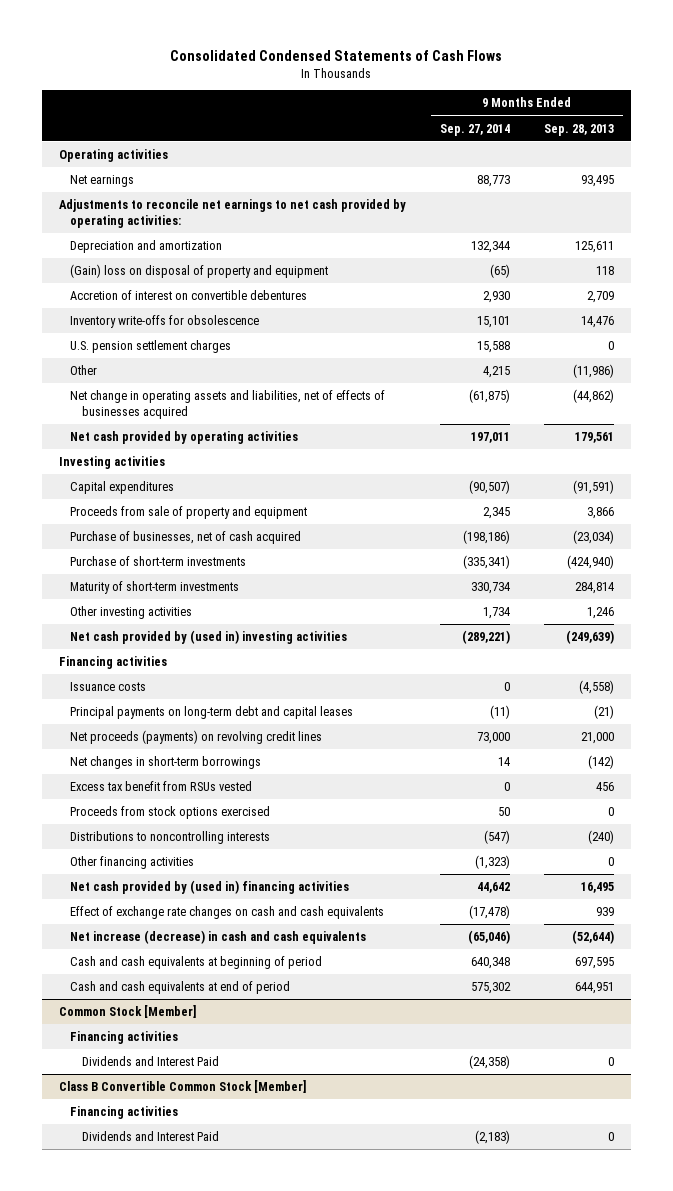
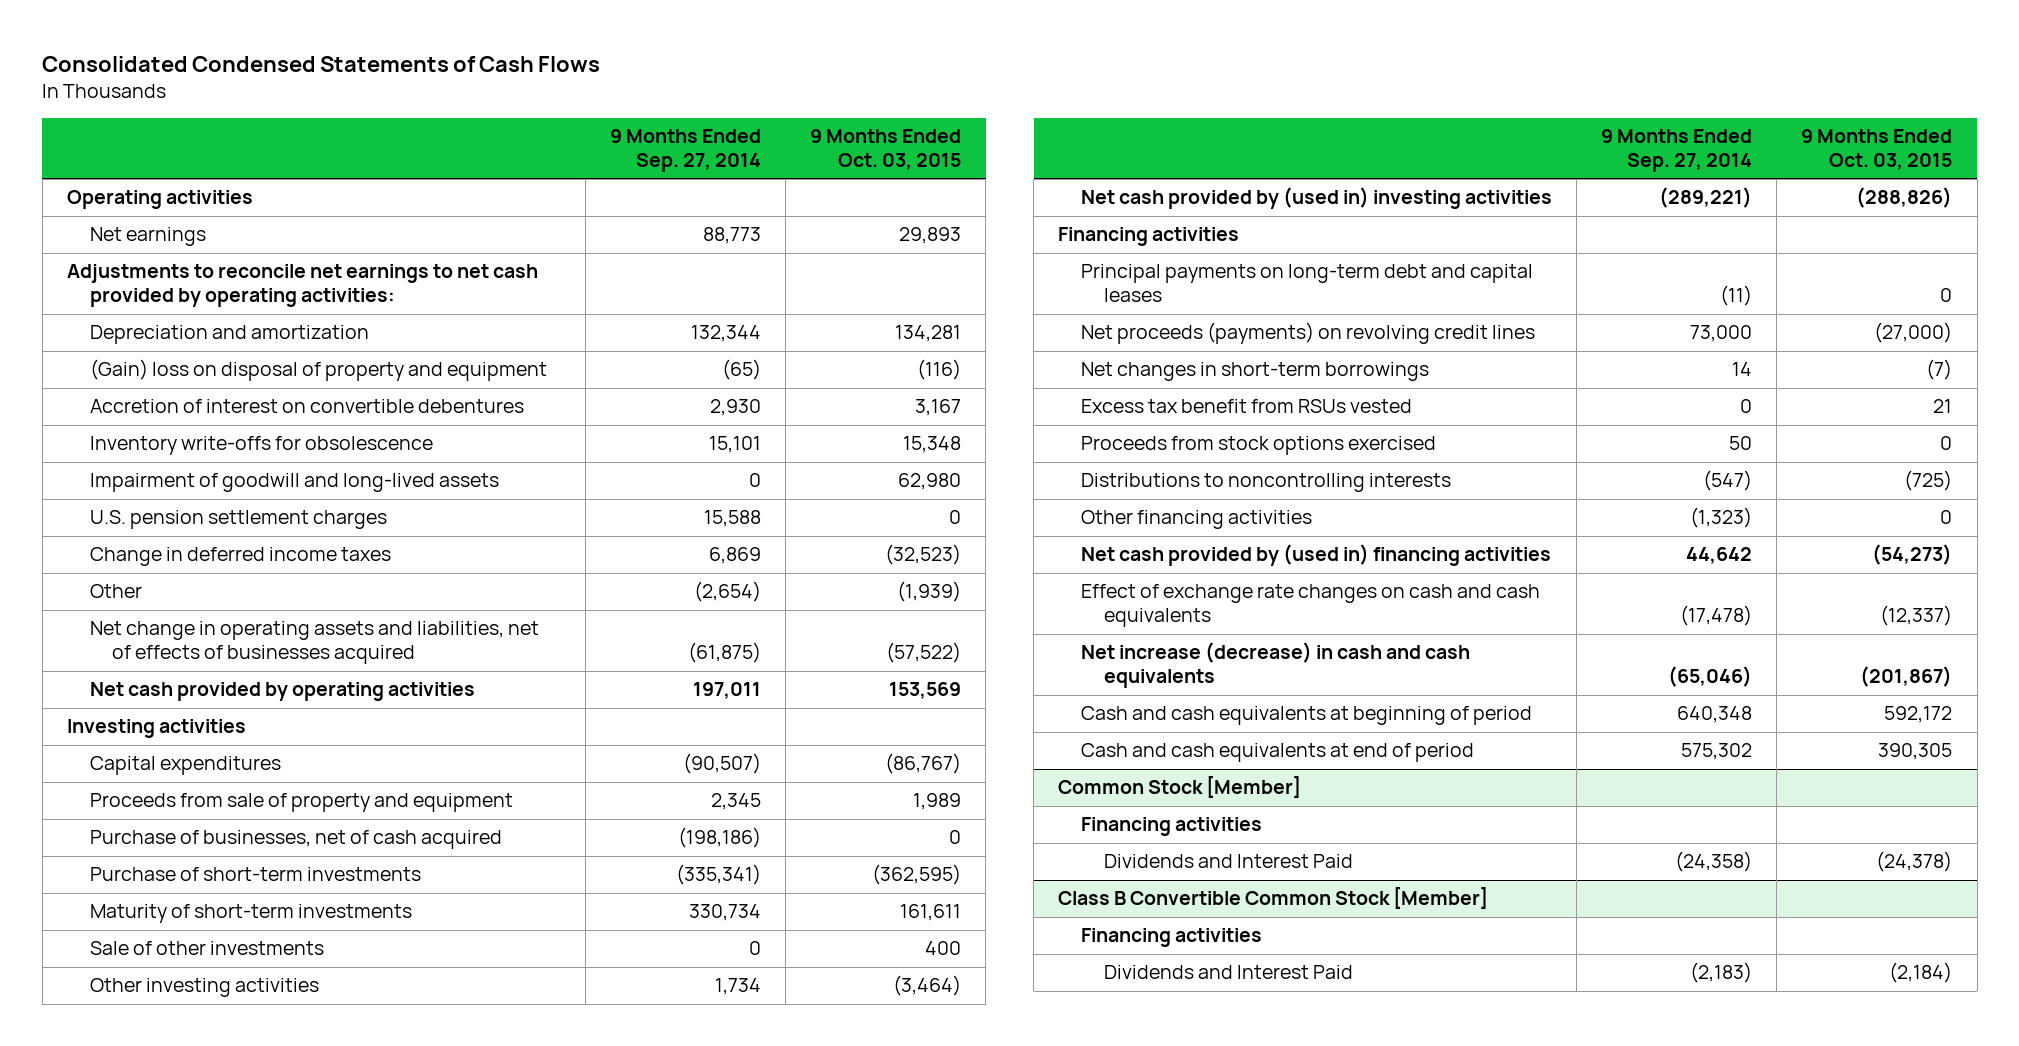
[544,123,615,136] Sep. 28, 2013 -> none
none -> [810,128,962,170] 9 Months Ended Oct. 03, 2015
none -> [89,473,499,493] Impairment of goodwill and long-lived assets
none -> [89,547,391,567] Change in deferred income taxes
[482,366,510,379] 4,215 -> [693,581,761,603] (2,654)
none -> [89,941,324,956] Sale of other investments
[70,682,147,692] Issuance costs -> none

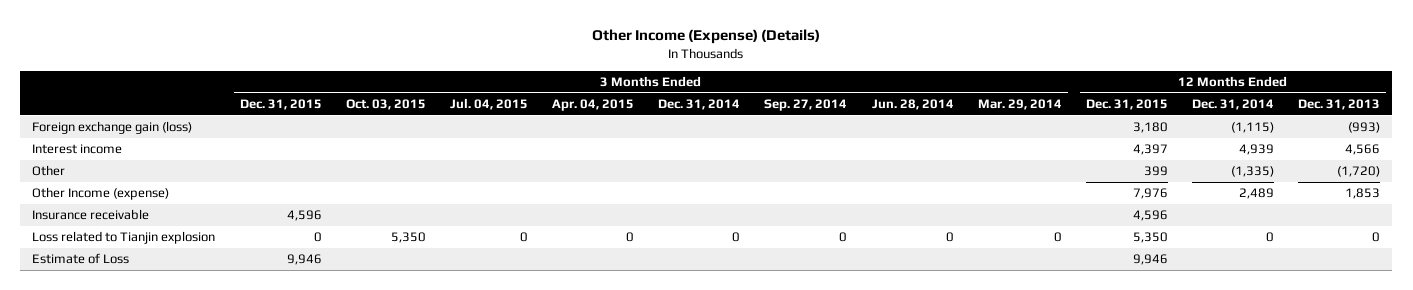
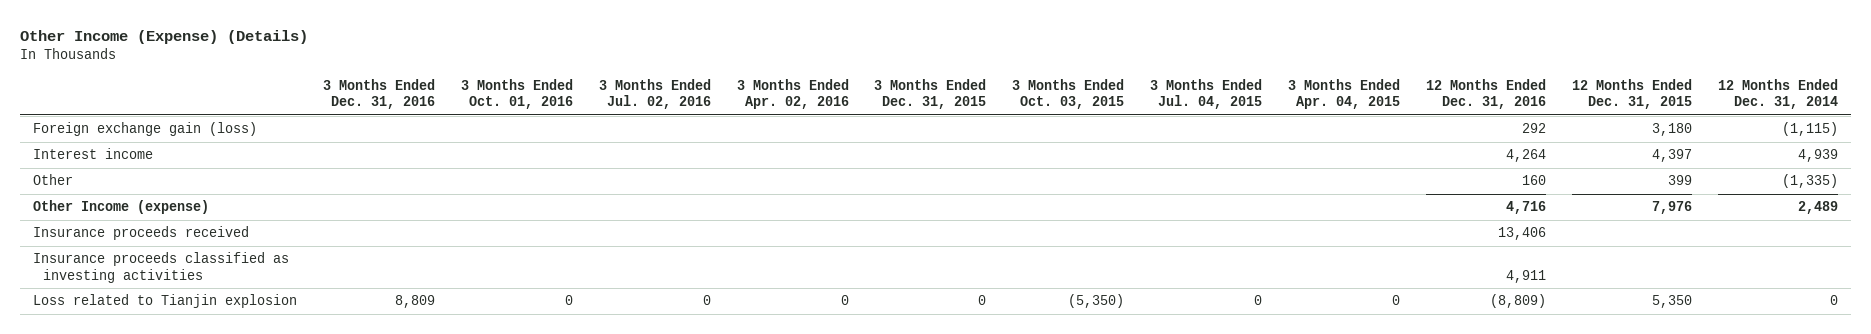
[658,98,741,110] Dec. 31, 2014 -> none
[764,98,848,111] Sep. 27, 2014 -> none
[871,98,954,110] Jun. 28, 2014 -> none
[977,98,1062,110] Mar. 29, 2014 -> none
[1298,98,1381,110] Dec. 31, 2013 -> none
none -> [322,78,435,110] 3 Months Ended Dec. 31, 2016
none -> [460,78,573,110] 3 Months Ended Oct. 01, 2016
none -> [598,78,711,110] 3 Months Ended Jul. 02, 2016
none -> [736,78,849,110] 3 Months Ended Apr. 02, 2016
none -> [1426,78,1547,110] 12 Months Ended Dec. 31, 2016
[32,209,150,221] Insurance receivable -> none
[32,253,130,265] Estimate of Loss -> none
none -> [32,226,249,241] Insurance proceeds received
none -> [32,252,289,283] Insurance proceeds classified as investing activities
[390,232,426,244] 5,350 -> [1068,294,1125,309] (5,350)

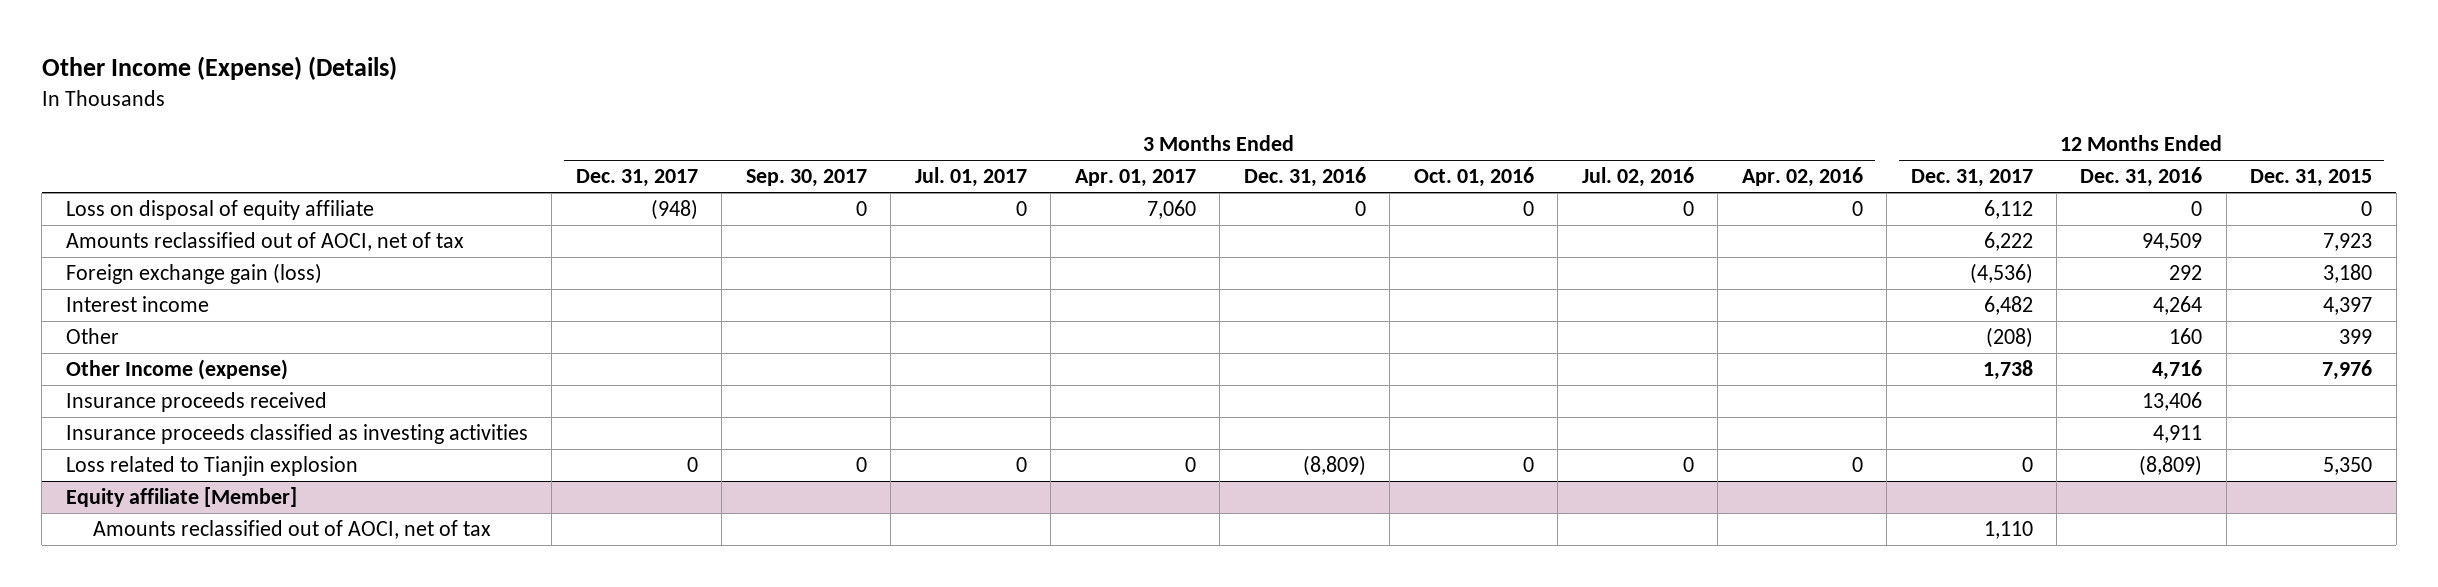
[874,78,987,110] 3 Months Ended Dec. 31, 2015 -> none
[1012,78,1125,110] 3 Months Ended Oct. 03, 2015 -> none
[1150,78,1263,110] 3 Months Ended Jul. 04, 2015 -> none
[1288,78,1401,110] 3 Months Ended Apr. 04, 2015 -> none
[1718,78,1839,110] 12 Months Ended Dec. 31, 2014 -> none
none -> [575,169,698,188] Dec. 31, 2017
none -> [745,169,867,188] Sep. 30, 2017
none -> [914,167,1027,188] Jul. 01, 2017
none -> [1074,169,1196,188] Apr. 01, 2017
none -> [1910,169,2033,188] Dec. 31, 2017
none -> [65,200,374,221] Loss on disposal of equity affiliate
none -> [65,232,464,252] Amounts reclassified out of AOCI, net of tax
[394,295,435,309] 8,809 -> [1302,455,1366,477] (8,809)
none -> [65,487,297,508] Equity affiliate [Member]
none -> [92,520,491,540] Amounts reclassified out of AOCI, net of tax

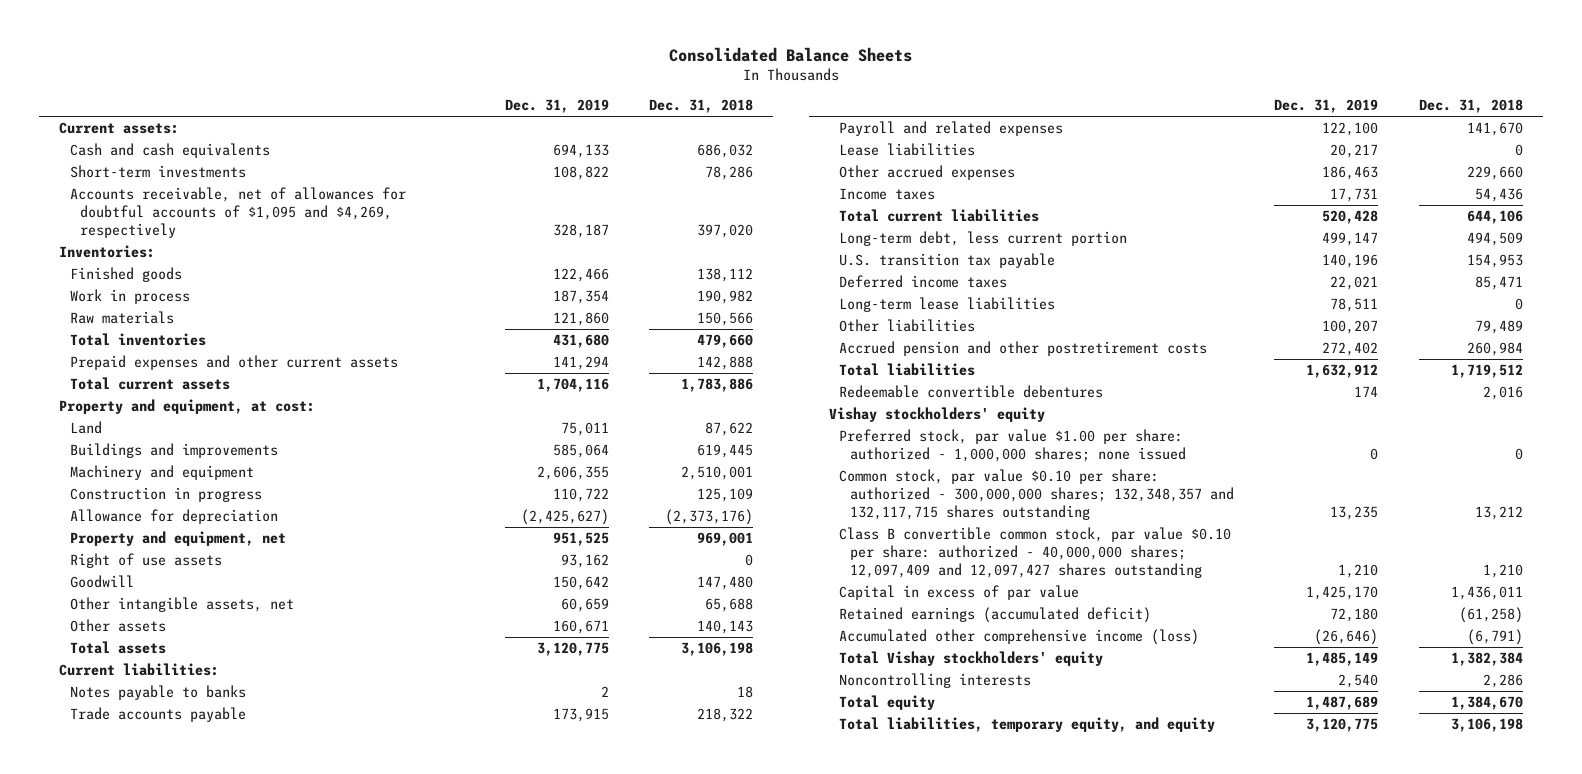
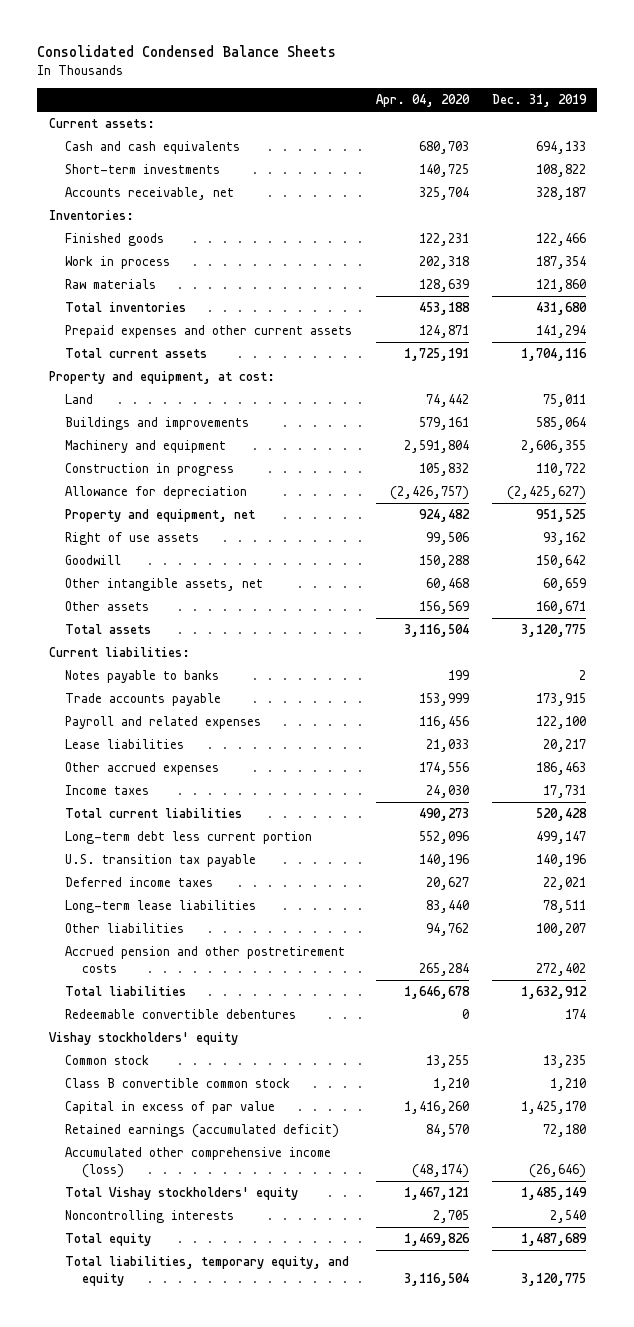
[668,47,912,63] Consolidated Balance Sheets -> [36,45,336,58] Consolidated Condensed Balance Sheets
[648,99,753,114] Dec. 31, 2018 -> none
none -> [375,94,470,108] Apr. 04, 2020
[69,186,406,238] Accounts receivable, net of allowances for doubtful accounts of $1,095 and $4,269, respectively -> [65,187,235,201] Accounts receivable, net
[839,230,1128,246] Long-term debt, less current portion -> [65,831,313,845] Long-term debt less current portion
[839,428,1187,462] Preferred stock, par value $1.00 per share: authorized - 1,000,000 shares; none issued -> none
[839,468,1235,520] Common stock, par value $0.10 per share: authorized - 300,000,000 shares; 132,348,357 and 132,117,715 shares outstanding -> [65,1055,150,1066] Common stock
[839,526,1232,578] Class B convertible common stock, par value $0.10 per share: authorized - 40,000,000 shares; 12,097,409 and 12,097,427 shares outstanding -> [65,1078,291,1089] Class B convertible common stock

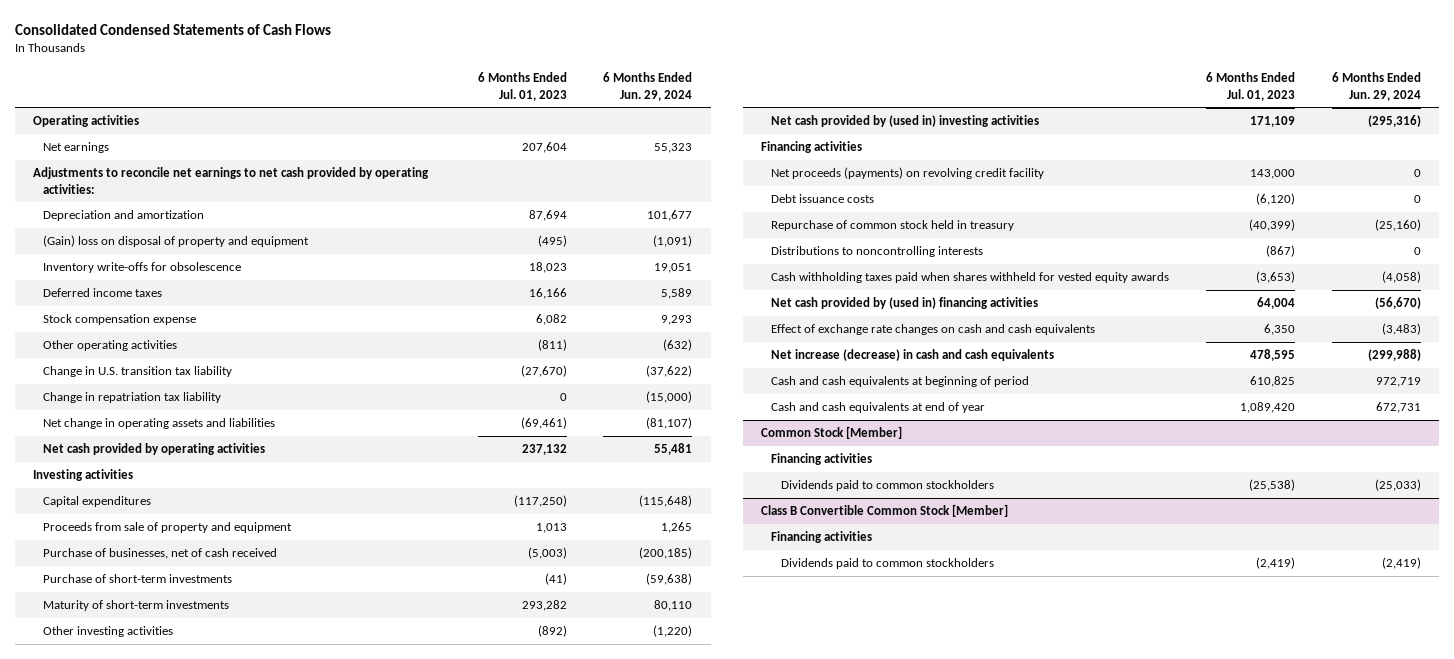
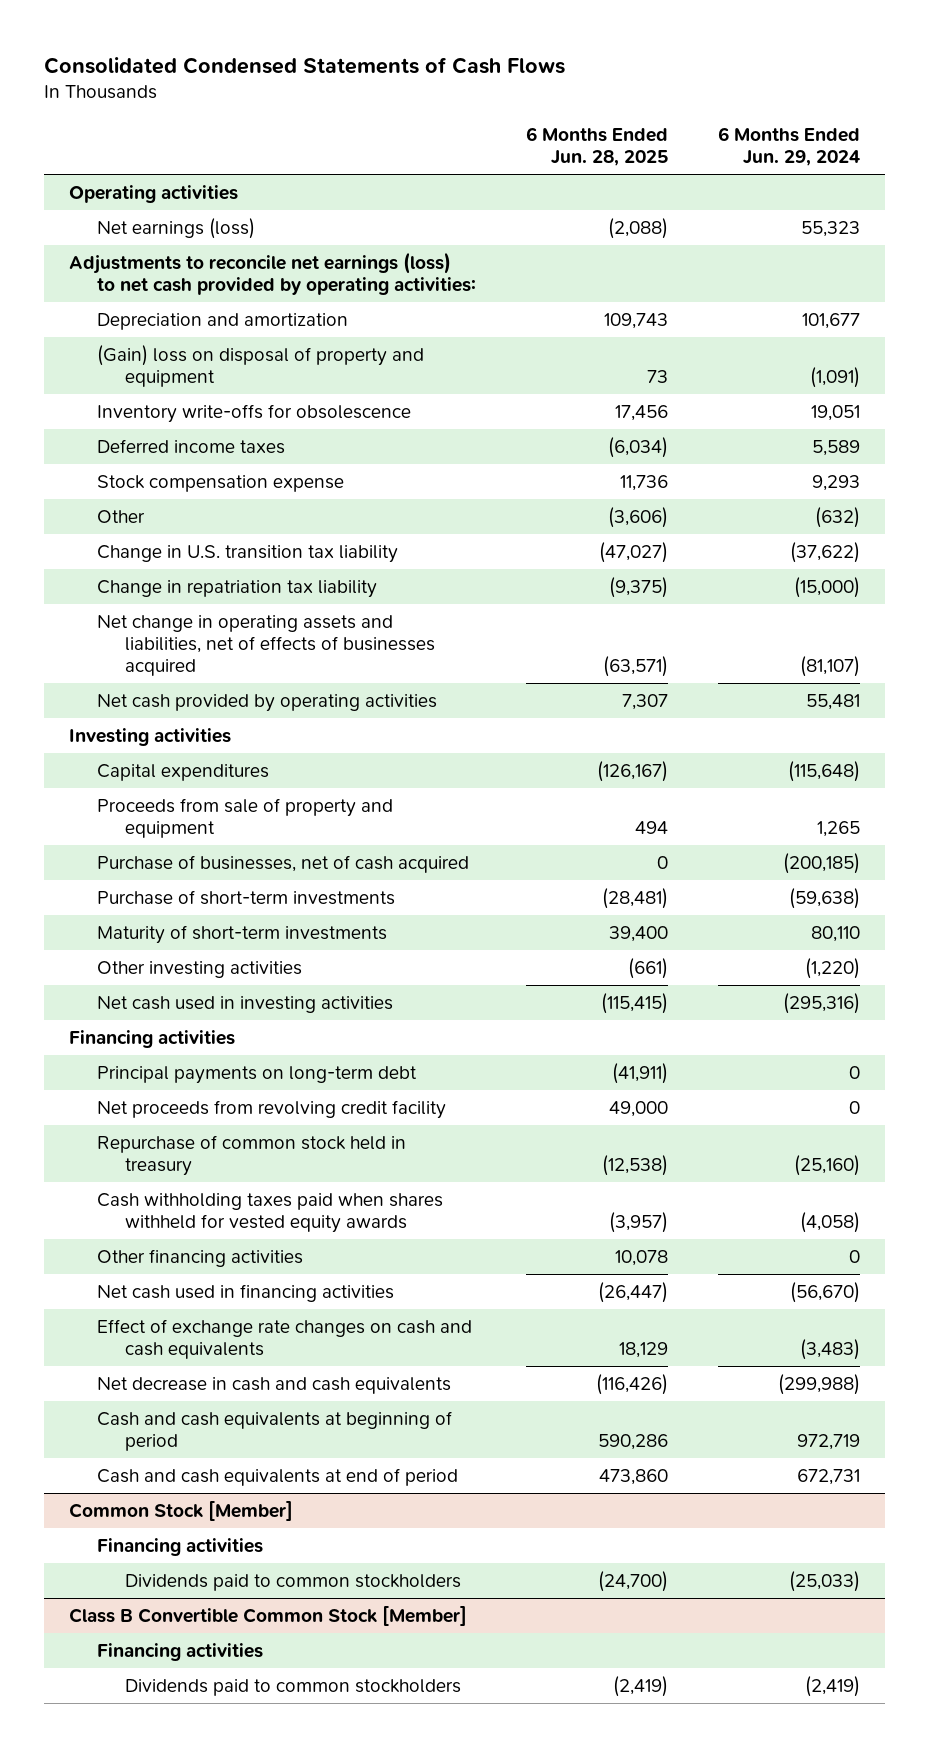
[477,72,567,101] 6 Months Ended Jul. 01, 2023 -> none
none -> [526,126,669,167] 6 Months Ended Jun. 28, 2025
[42,142,109,154] Net earnings -> [97,217,256,239] Net earnings (loss)
[32,167,429,194] Adjustments to reconcile net earnings to net cash provided by operating activities: -> [68,251,477,296] Adjustments to reconcile net earnings (loss) to net cash provided by operating activities:
[42,340,177,352] Other operating activities -> [97,509,146,523] Other
[42,418,275,430] Net change in operating assets and liabilities -> [97,614,436,677] Net change in operating assets and liabilities, net of effects of businesses acquired
[42,548,277,560] Purchase of businesses, net of cash received -> [97,854,470,873] Purchase of businesses, net of cash acquired
[771,115,1040,128] Net cash provided by (used in) investing activities -> [97,995,394,1013] Net cash used in investing activities
[771,194,875,204] Debt issuance costs -> none
none -> [97,1065,418,1084] Principal payments on long-term debt
[771,167,1045,180] Net proceeds (payments) on revolving credit facility -> [97,1099,447,1119] Net proceeds from revolving credit facility
[771,246,984,258] Distributions to noncontrolling interests -> none
none -> [97,1248,304,1267] Other financing activities
[771,297,1039,310] Net cash provided by (used in) financing activities -> [97,1283,395,1302] Net cash used in financing activities
[771,349,1055,362] Net increase (decrease) in cash and cash equivalents -> [97,1376,452,1394] Net decrease in cash and cash equivalents
[771,402,986,414] Cash and cash equivalents at end of year -> [97,1467,459,1486] Cash and cash equivalents at end of period

